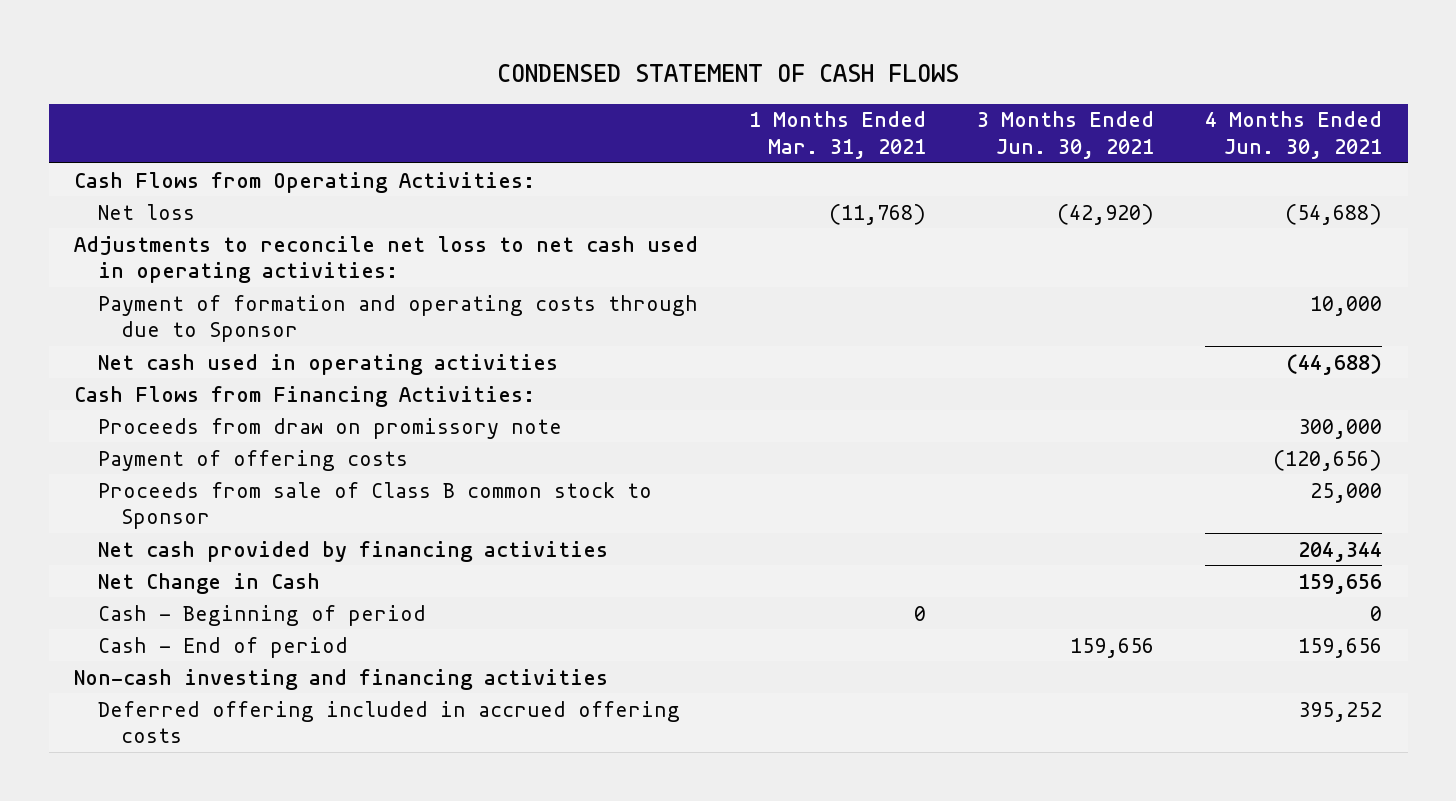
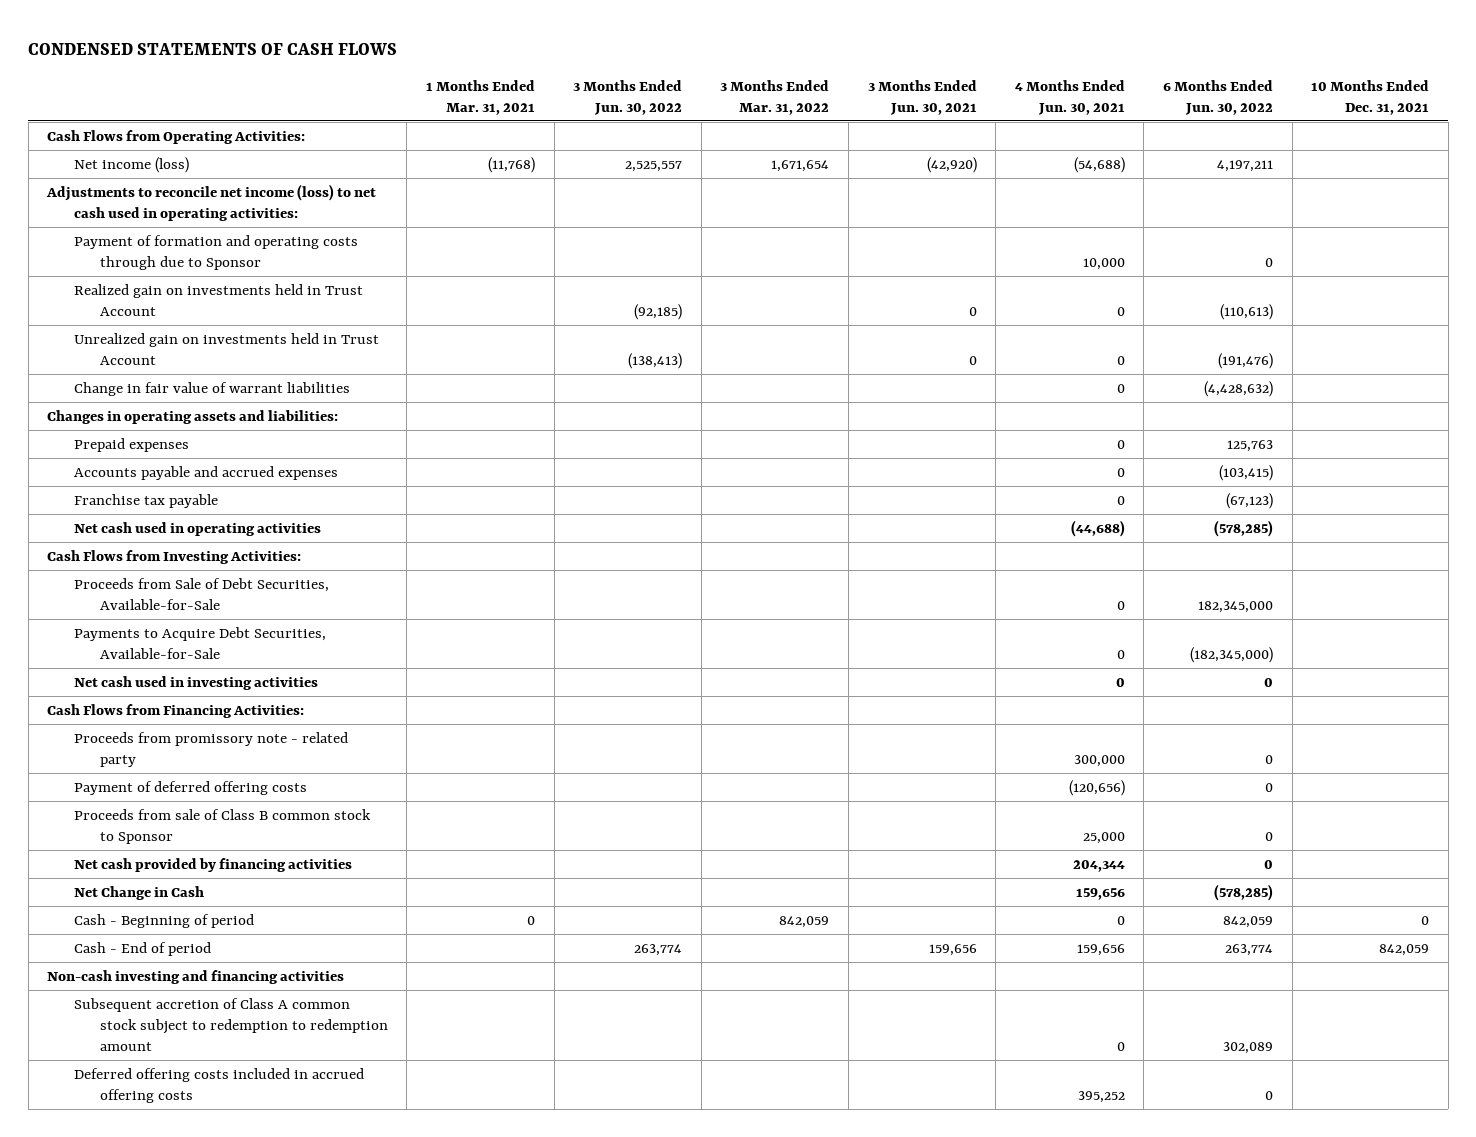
[497,64,960,83] CONDENSED STATEMENT OF CASH FLOWS -> [28,42,398,55] CONDENSED STATEMENTS OF CASH FLOWS
none -> [573,79,683,115] 3 Months Ended Jun. 30, 2022
none -> [720,79,830,115] 3 Months Ended Mar. 31, 2022
none -> [1162,79,1273,115] 6 Months Ended Jun. 30, 2022
none -> [1311,79,1430,115] 10 Months Ended Dec. 31, 2021
[97,203,195,220] Net loss -> [73,156,189,173] Net income (loss)
[74,235,699,284] Adjustments to reconcile net loss to net cash used in operating activities: -> [46,183,377,221] Adjustments to reconcile net income (loss) to net cash used in operating activities:
none -> [73,283,363,316] Realized gain on investments held in Trust Account
none -> [73,332,379,365] Unrealized gain on investments held in Trust Account
none -> [73,381,350,396] Change in fair value of warrant liabilities
none -> [47,409,339,424] Changes in operating assets and liabilities:
none -> [73,437,189,452] Prepaid expenses
none -> [73,465,338,480] Accounts payable and accrued expenses
none -> [73,493,218,508] Franchise tax payable
none -> [47,549,302,564] Cash Flows from Investing Activities:
none -> [73,577,329,610] Proceeds from Sale of Debt Securities, Available-for-Sale
none -> [73,626,326,659] Payments to Acquire Debt Securities, Available-for-Sale
none -> [73,675,318,690] Net cash used in investing activities
[97,417,562,439] Proceeds from draw on promissory note -> [73,731,348,767] Proceeds from promissory note - related party
[97,449,408,471] Payment of offering costs -> [73,780,307,795] Payment of deferred offering costs
none -> [73,997,388,1051] Subsequent accretion of Class A common stock subject to redemption to redemption amount
[97,700,680,744] Deferred offering included in accrued offering costs -> [73,1067,364,1103] Deferred offering costs included in accrued offering costs

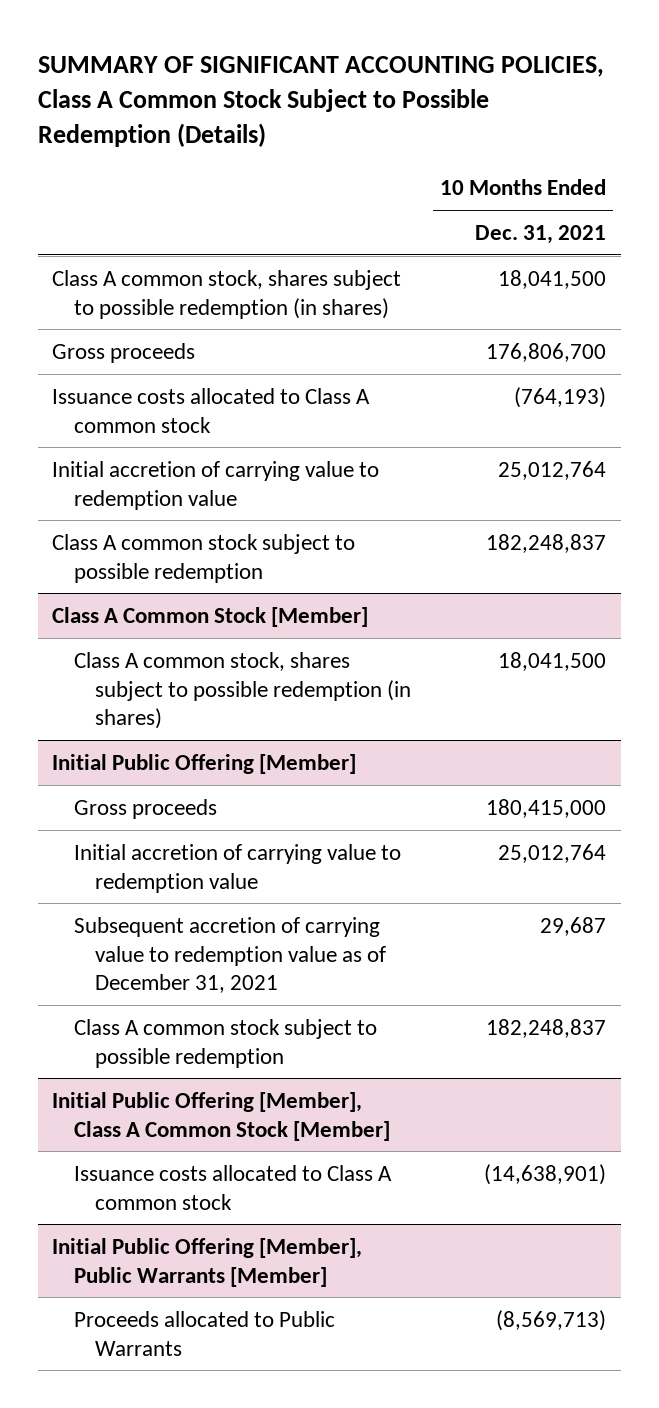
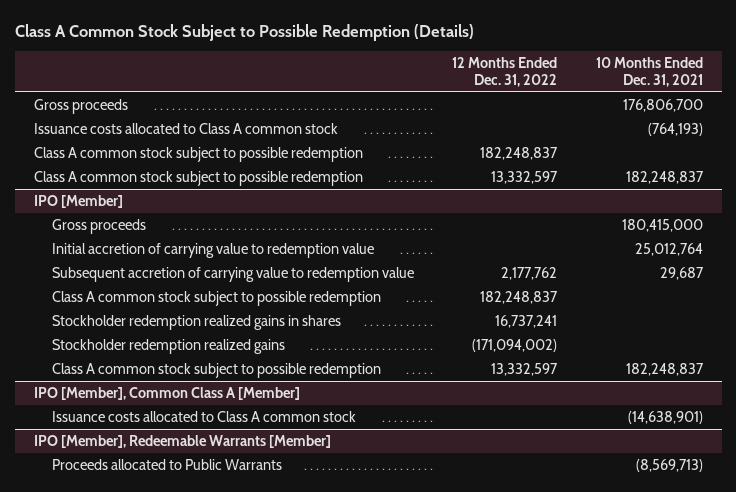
[37,56,604,148] SUMMARY OF SIGNIFICANT ACCOUNTING POLICIES, Class A Common Stock Subject to Possible Redemption (Details) -> [14,24,474,42] Class A Common Stock Subject to Possible Redemption (Details)
none -> [452,57,558,87] 12 Months Ended Dec. 31, 2022
[52,269,402,319] Class A common stock, shares subject to possible redemption (in shares) -> none
[52,460,380,510] Initial accretion of carrying value to redemption value -> none
none -> [33,146,363,162] Class A common stock subject to possible redemption
[52,606,369,627] Class A Common Stock [Member] -> none
[73,651,412,730] Class A common stock, shares subject to possible redemption (in shares) -> none
[52,753,357,774] Initial Public Offering [Member] -> [33,194,123,208] IPO [Member]
[73,916,387,994] Subsequent accretion of carrying value to redemption value as of December 31, 2021 -> [52,266,415,282] Subsequent accretion of carrying value to redemption value
none -> [52,290,382,306] Class A common stock subject to possible redemption
none -> [52,314,342,330] Stockholder redemption realized gains in shares
none -> [52,338,286,354] Stockholder redemption realized gains
[52,1091,390,1141] Initial Public Offering [Member], Class A Common Stock [Member] -> none
none -> [33,386,300,400] IPO [Member], Common Class A [Member]
[52,1237,363,1287] Initial Public Offering [Member], Public Warrants [Member] -> none
none -> [33,434,331,448] IPO [Member], Redeemable Warrants [Member]

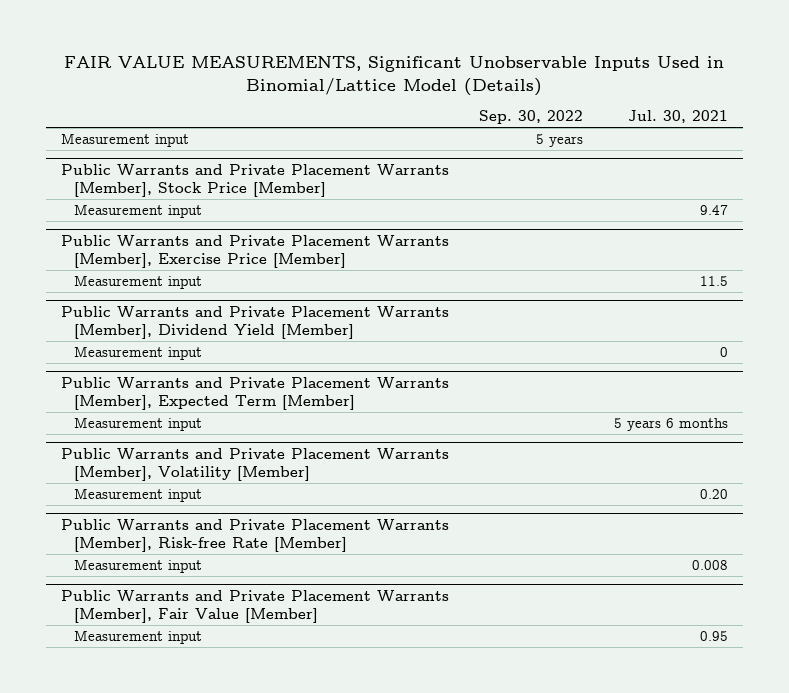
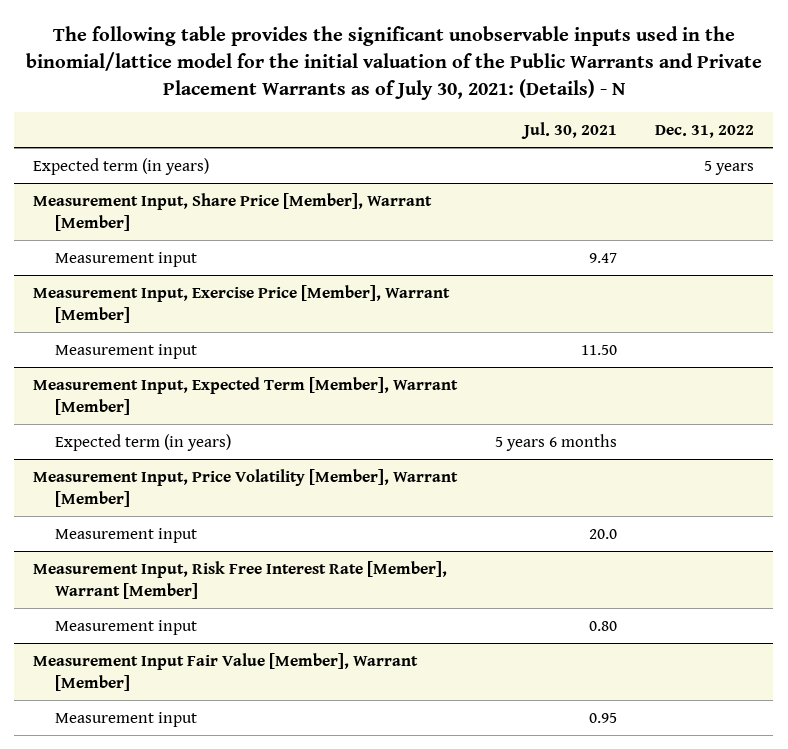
[64,56,725,96] FAIR VALUE MEASUREMENTS, Significant Unobservable Inputs Used in Binomial/Lattice Model (Details) -> [25,26,762,100] The following table provides the significant unobservable inputs used in the binomial/lattice model for the initial valuation of the Public Warrants and Private Placement Warrants as of July 30, 2021: (Details) - N
[479,110,584,125] Sep. 30, 2022 -> none
none -> [655,124,755,138] Dec. 31, 2022
[61,163,450,197] Public Warrants and Private Placement Warrants [Member], Stock Price [Member] -> none
[61,132,190,147] Measurement input -> [33,157,210,175] Expected term (in years)
none -> [33,192,433,232] Measurement Input, Share Price [Member], Warrant [Member]
[61,234,450,268] Public Warrants and Private Placement Warrants [Member], Exercise Price [Member] -> none
[61,305,450,339] Public Warrants and Private Placement Warrants [Member], Dividend Yield [Member] -> none
[61,376,450,410] Public Warrants and Private Placement Warrants [Member], Expected Term [Member] -> none
[61,447,450,481] Public Warrants and Private Placement Warrants [Member], Volatility [Member] -> none
[74,487,203,502] Measurement input -> none
[61,518,450,552] Public Warrants and Private Placement Warrants [Member], Risk-free Rate [Member] -> none
[74,558,203,573] Measurement input -> none
[61,589,450,623] Public Warrants and Private Placement Warrants [Member], Fair Value [Member] -> none
none -> [33,284,451,324] Measurement Input, Exercise Price [Member], Warrant [Member]
[699,275,728,286] 11.5 -> [581,344,618,355] 11.50
none -> [33,376,459,416] Measurement Input, Expected Term [Member], Warrant [Member]
none -> [55,433,232,451] Expected term (in years)
none -> [33,468,459,508] Measurement Input, Price Volatility [Member], Warrant [Member]
[719,346,728,357] 0 -> [589,528,618,539] 20.0
none -> [33,560,448,600] Measurement Input, Risk Free Interest Rate [Member], Warrant [Member]
[613,417,728,431] 5 years 6 months -> [589,620,618,631] 0.80
none -> [33,652,419,692] Measurement Input Fair Value [Member], Warrant [Member]

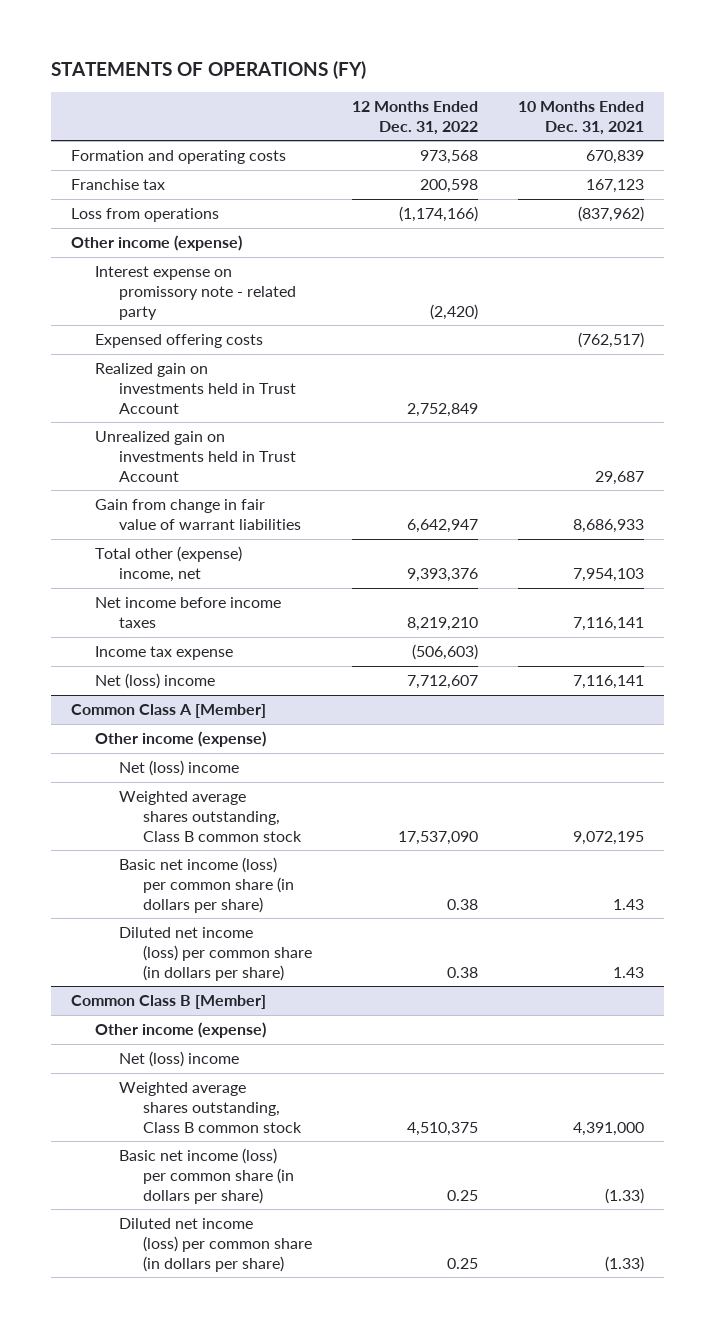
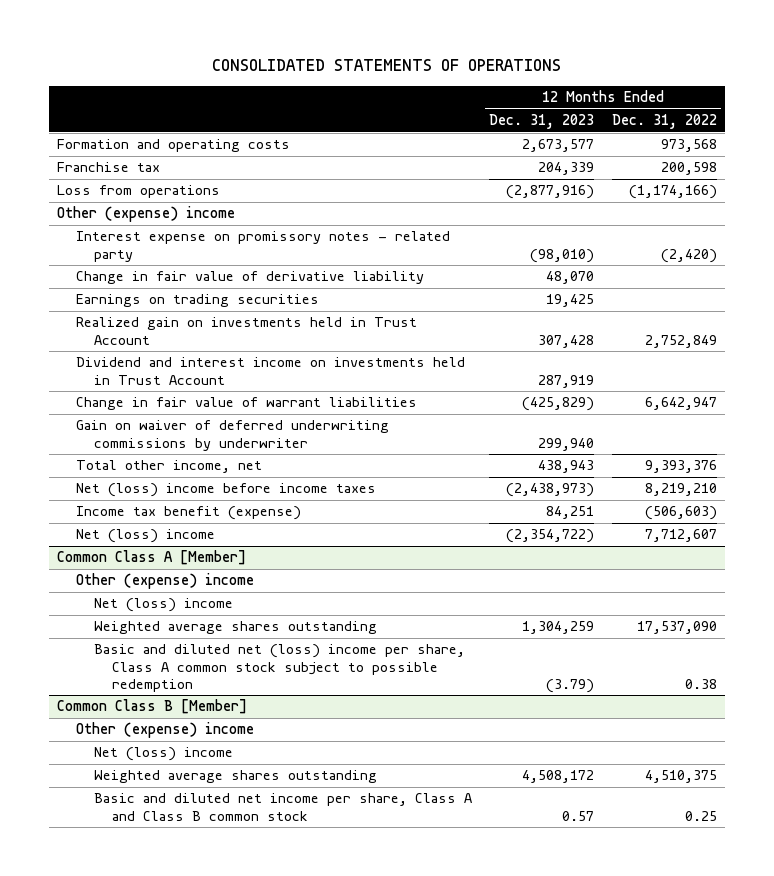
[50,60,366,79] STATEMENTS OF OPERATIONS (FY) -> [211,59,561,72] CONSOLIDATED STATEMENTS OF OPERATIONS
[517,101,644,135] 10 Months Ended Dec. 31, 2021 -> none
none -> [489,114,595,130] Dec. 31, 2023
[94,334,263,349] Expensed offering costs -> none
[70,235,242,252] Other income (expense) -> [57,206,236,223] Other (expense) income
[94,266,296,320] Interest expense on promissory note - related party -> [75,231,450,262] Interest expense on promissory notes - related party
none -> [75,271,424,285] Change in fair value of derivative liability
none -> [75,294,319,308] Earnings on trading securities
[94,431,296,482] Unrealized gain on investments held in Trust Account -> [75,357,465,385] Dividend and interest income on investments held in Trust Account
[94,499,301,530] Gain from change in fair value of warrant liabilities -> [75,397,417,411] Change in fair value of warrant liabilities
none -> [75,420,389,451] Gain on waiver of deferred underwriting commissions by underwriter
[94,546,242,582] Total other (expense) income, net -> [75,460,262,474] Total other income, net
[94,597,281,628] Net income before income taxes -> [75,483,376,498] Net (loss) income before income taxes
[94,646,233,661] Income tax expense -> [75,506,301,521] Income tax benefit (expense)
[94,731,266,748] Other income (expense) -> [75,573,254,590] Other (expense) income
[118,857,294,913] Basic net income (loss) per common share (in dollars per share) -> none
[118,927,312,981] Diluted net income (loss) per common share (in dollars per share) -> none
[118,791,302,842] Weighted average shares outstanding, Class B common stock -> [93,621,377,635] Weighted average shares outstanding
none -> [93,644,465,692] Basic and diluted net (loss) income per share, Class A common stock subject to possible redemption
[94,1022,266,1039] Other income (expense) -> [75,722,254,739] Other (expense) income
[118,1148,294,1204] Basic net income (loss) per common share (in dollars per share) -> none
[118,1218,312,1272] Diluted net income (loss) per common share (in dollars per share) -> none
[118,1082,302,1133] Weighted average shares outstanding, Class B common stock -> [93,770,377,784] Weighted average shares outstanding
none -> [93,793,472,821] Basic and diluted net income per share, Class A and Class B common stock

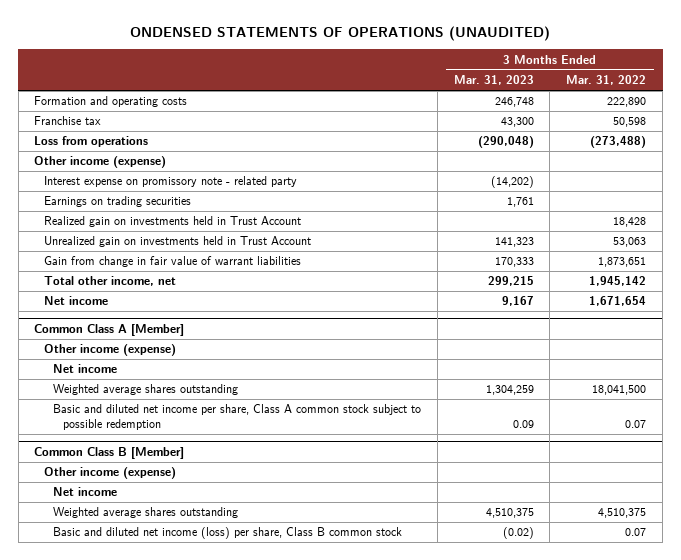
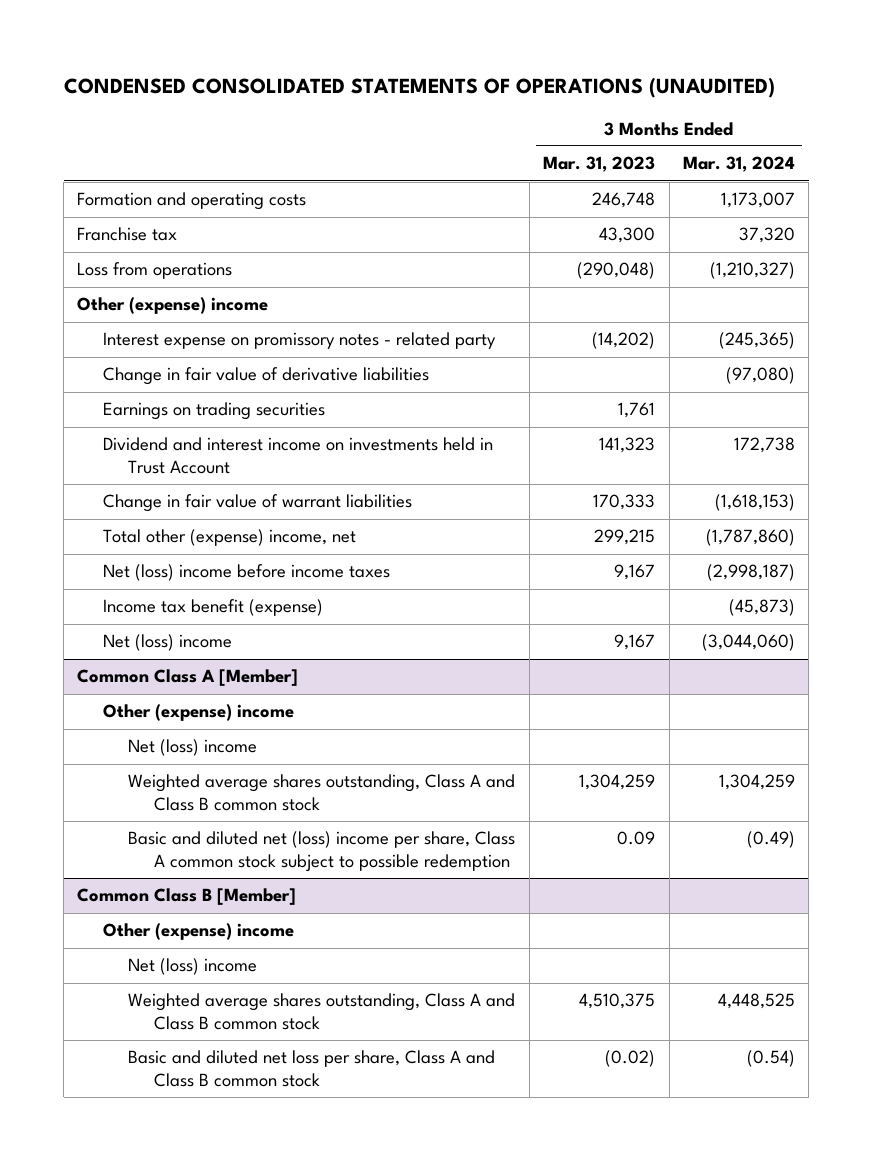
[130,26,551,42] ONDENSED STATEMENTS OF OPERATIONS (UNAUDITED) -> [63,76,775,98] CONDENSED CONSOLIDATED STATEMENTS OF OPERATIONS (UNAUDITED)
[566,75,647,86] Mar. 31, 2022 -> none
none -> [683,156,796,173] Mar. 31, 2024
[34,156,167,169] Other income (expense) -> [77,297,269,315] Other (expense) income
[43,176,297,188] Interest expense on promissory note - related party -> [102,332,496,350] Interest expense on promissory notes - related party
none -> [102,367,429,386] Change in fair value of derivative liabilities
[43,216,301,228] Realized gain on investments held in Trust Account -> none
[43,236,311,248] Unrealized gain on investments held in Trust Account -> [102,437,493,474] Dividend and interest income on investments held in Trust Account
[43,256,301,268] Gain from change in fair value of warrant liabilities -> [102,494,412,513] Change in fair value of warrant liabilities
[43,276,176,287] Total other income, net -> [102,529,356,547] Total other (expense) income, net
none -> [102,564,390,582] Net (loss) income before income taxes
none -> [102,599,323,617] Income tax benefit (expense)
[43,296,108,306] Net income -> [102,634,232,652] Net (loss) income
[43,344,176,357] Other income (expense) -> [102,704,294,722] Other (expense) income
[53,364,118,374] Net income -> [128,739,258,757] Net (loss) income
[53,384,239,396] Weighted average shares outstanding -> [128,774,516,811] Weighted average shares outstanding, Class A and Class B common stock
[53,404,422,431] Basic and diluted net income per share, Class A common stock subject to possible redemption -> [128,831,516,872] Basic and diluted net (loss) income per share, Class A common stock subject to possible redemption
[43,467,176,480] Other income (expense) -> [102,923,294,941] Other (expense) income
[53,487,118,497] Net income -> [128,958,258,976] Net (loss) income
[53,507,239,519] Weighted average shares outstanding -> [128,993,516,1030] Weighted average shares outstanding, Class A and Class B common stock
[53,527,403,540] Basic and diluted net income (loss) per share, Class B common stock -> [128,1050,496,1087] Basic and diluted net loss per share, Class A and Class B common stock

